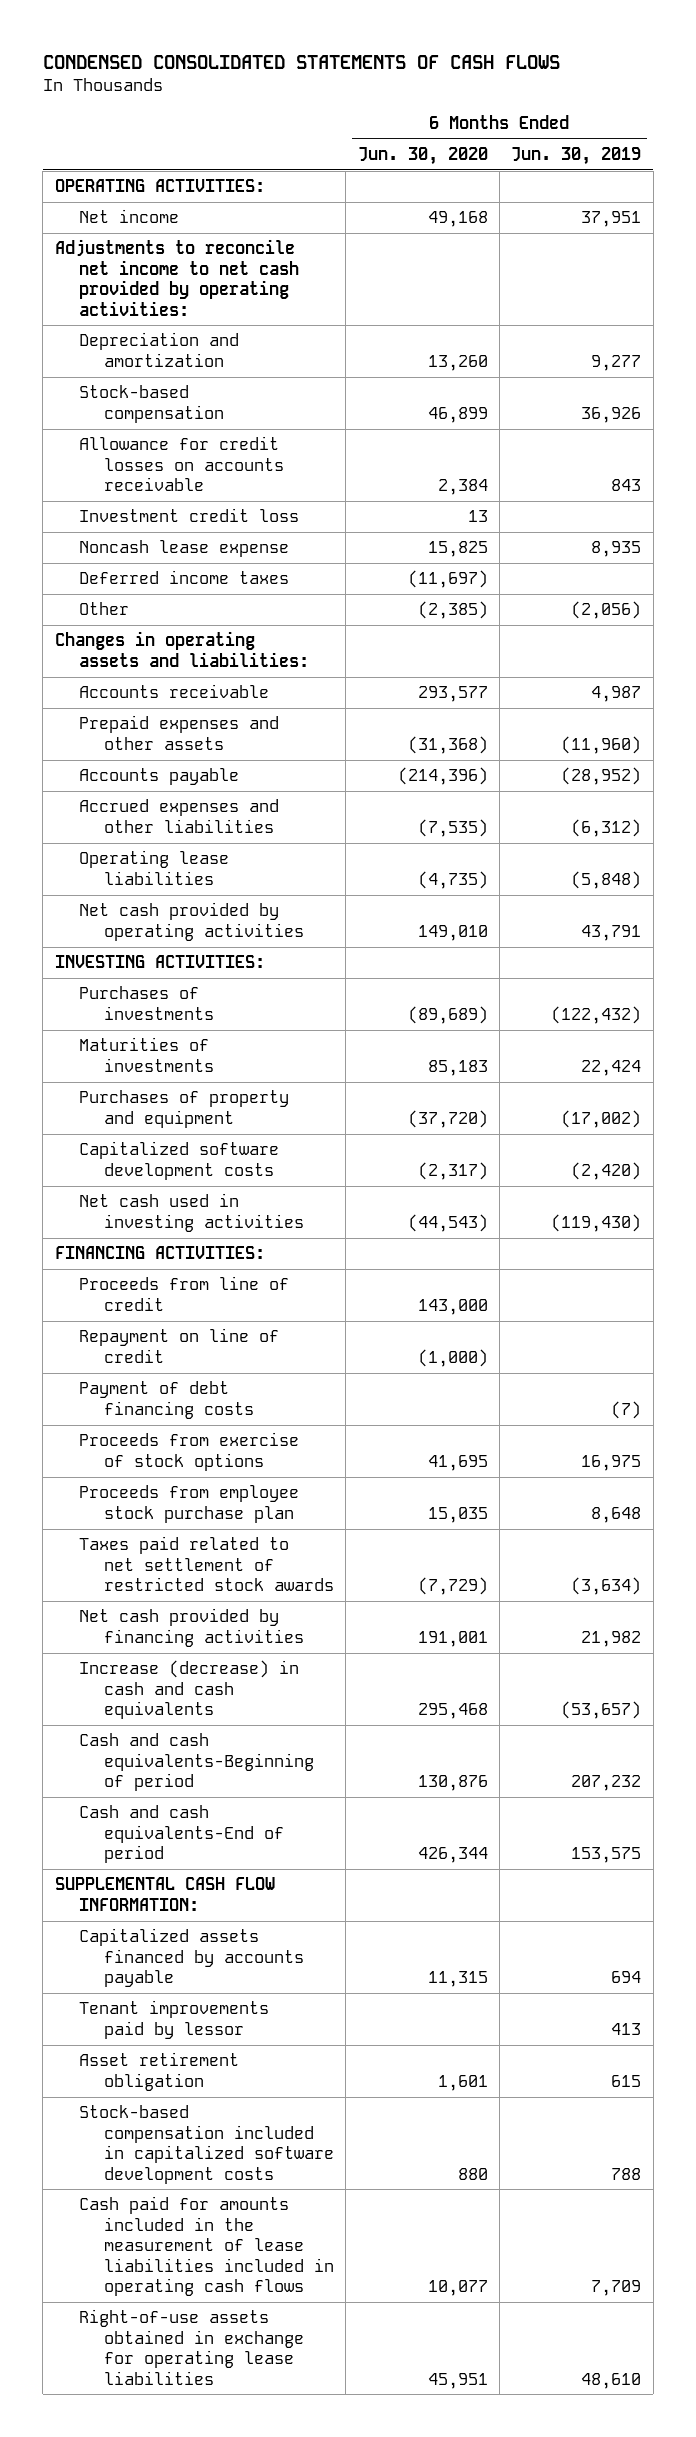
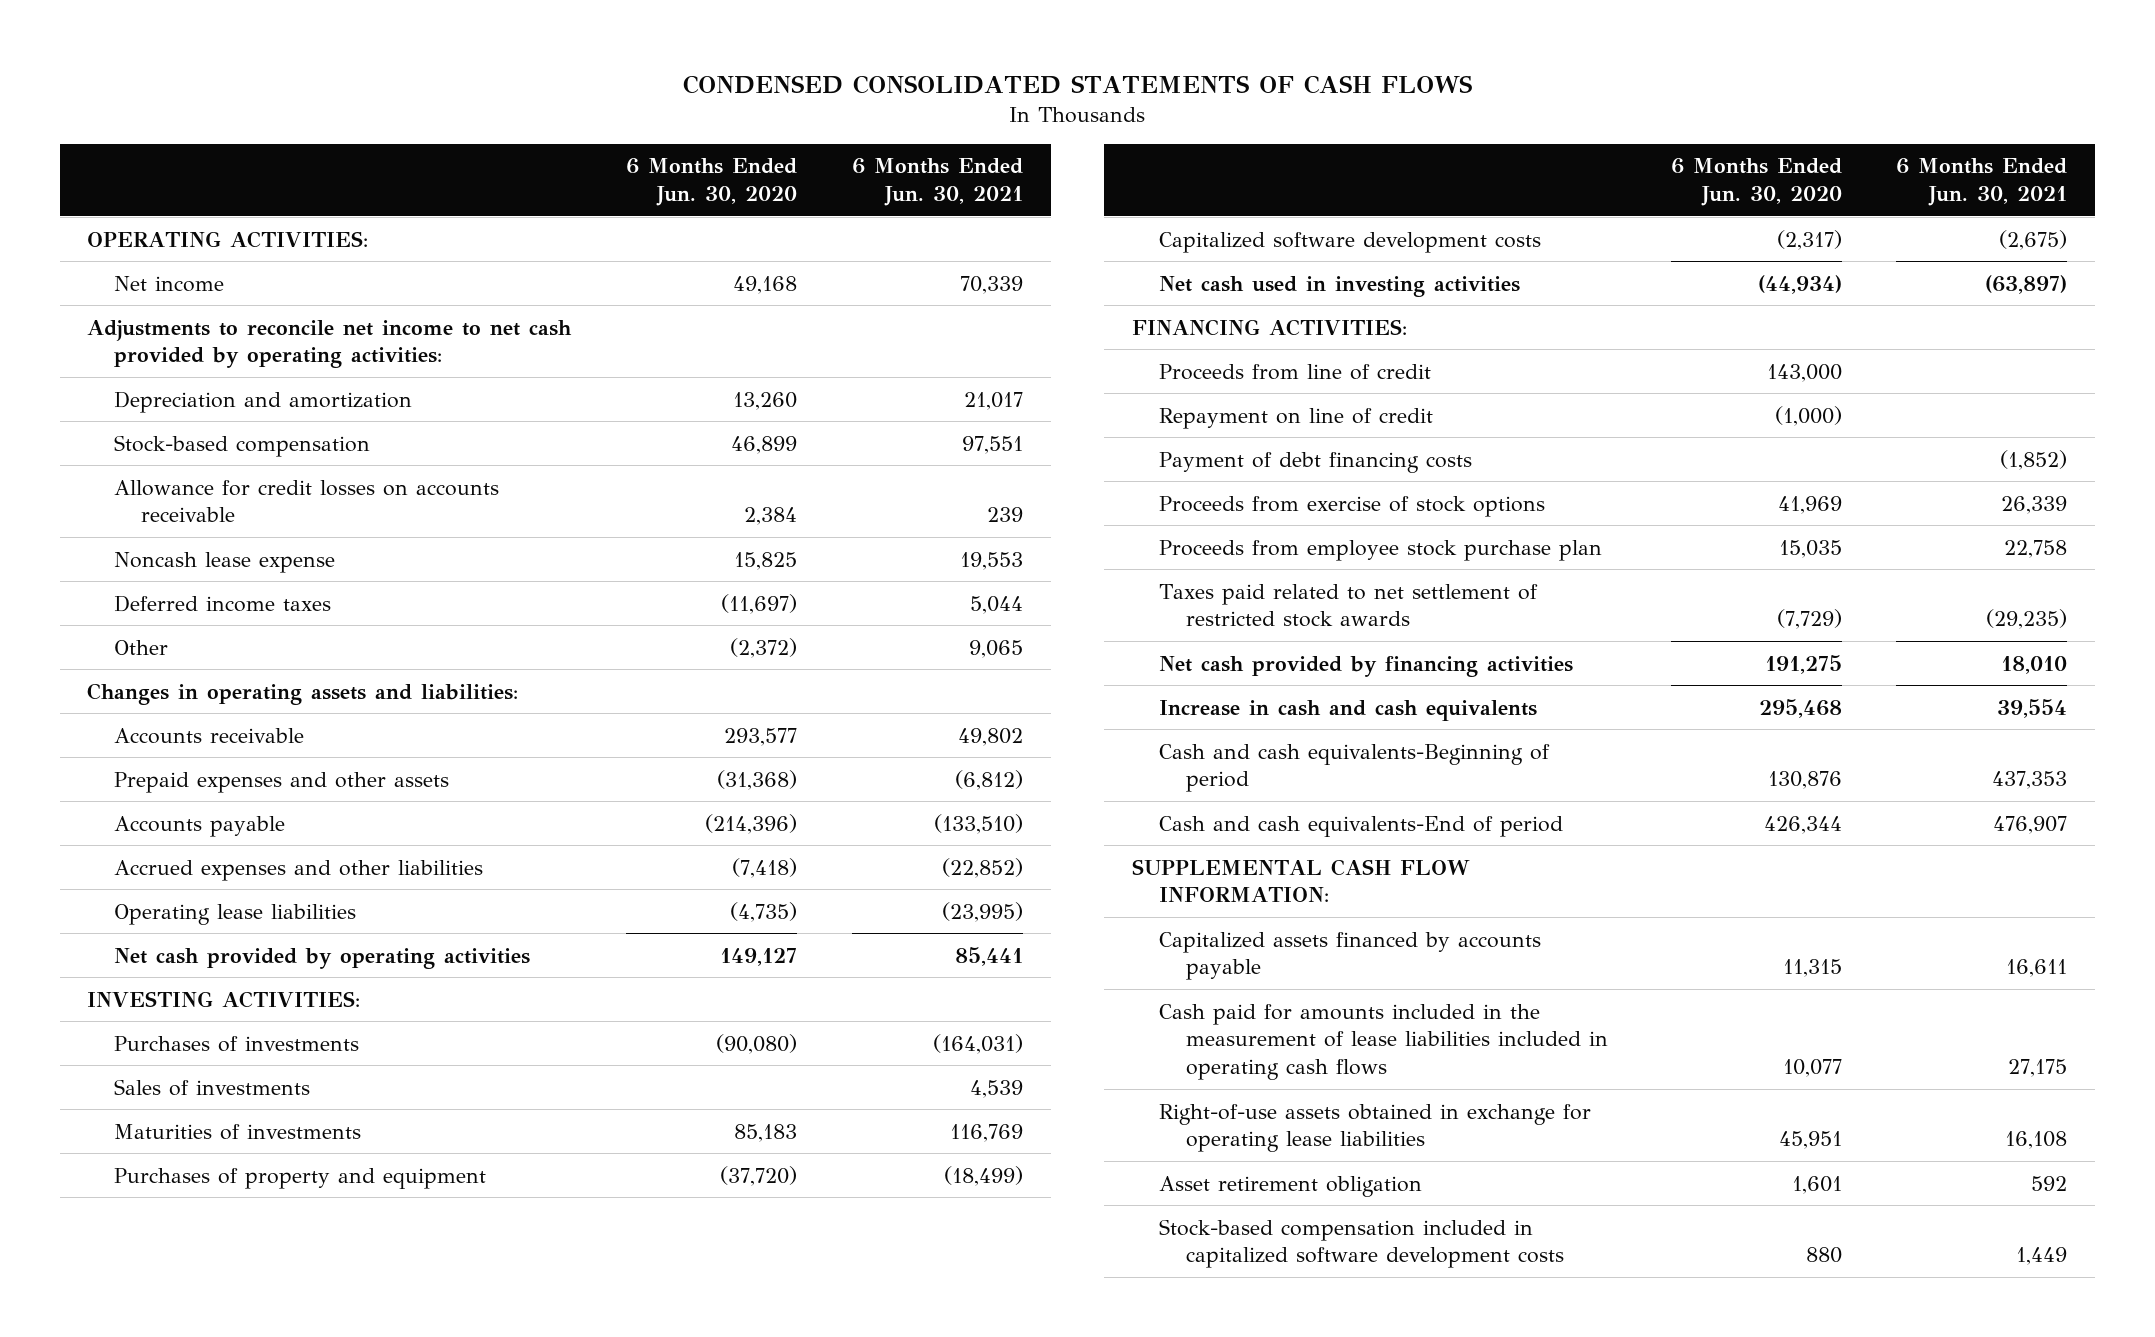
[511,146,642,165] Jun. 30, 2019 -> none
none -> [852,158,1024,206] 6 Months Ended Jun. 30, 2021
[79,508,300,523] Investment credit loss -> none
[417,601,488,620] (2,385) -> [730,637,798,658] (2,372)
[417,818,488,837] (7,535) -> [732,857,798,878] (7,418)
[417,924,488,941] 149,010 -> [720,947,798,966] 149,127
[407,1005,488,1024] (89,689) -> [716,1033,798,1054] (90,080)
none -> [114,1078,311,1096] Sales of investments
[407,1213,488,1232] (44,543) -> [1757,274,1842,294] (44,934)
[427,1454,488,1471] 41,695 -> [1777,495,1842,514] 41,969
[417,1630,488,1647] 191,001 -> [1764,654,1842,674] 191,275
[79,1660,300,1720] Increase (decrease) in cash and cash equivalents -> [1158,699,1537,721] Increase in cash and cash equivalents
[79,2000,270,2039] Tenant improvements paid by lessor -> none
[79,2052,240,2091] Asset retirement obligation -> [1158,1175,1422,1197] Asset retirement obligation
[79,2105,334,2184] Stock-based compensation included in capitalized software development costs -> [1158,1218,1564,1269] Stock-based compensation included in capitalized software development costs

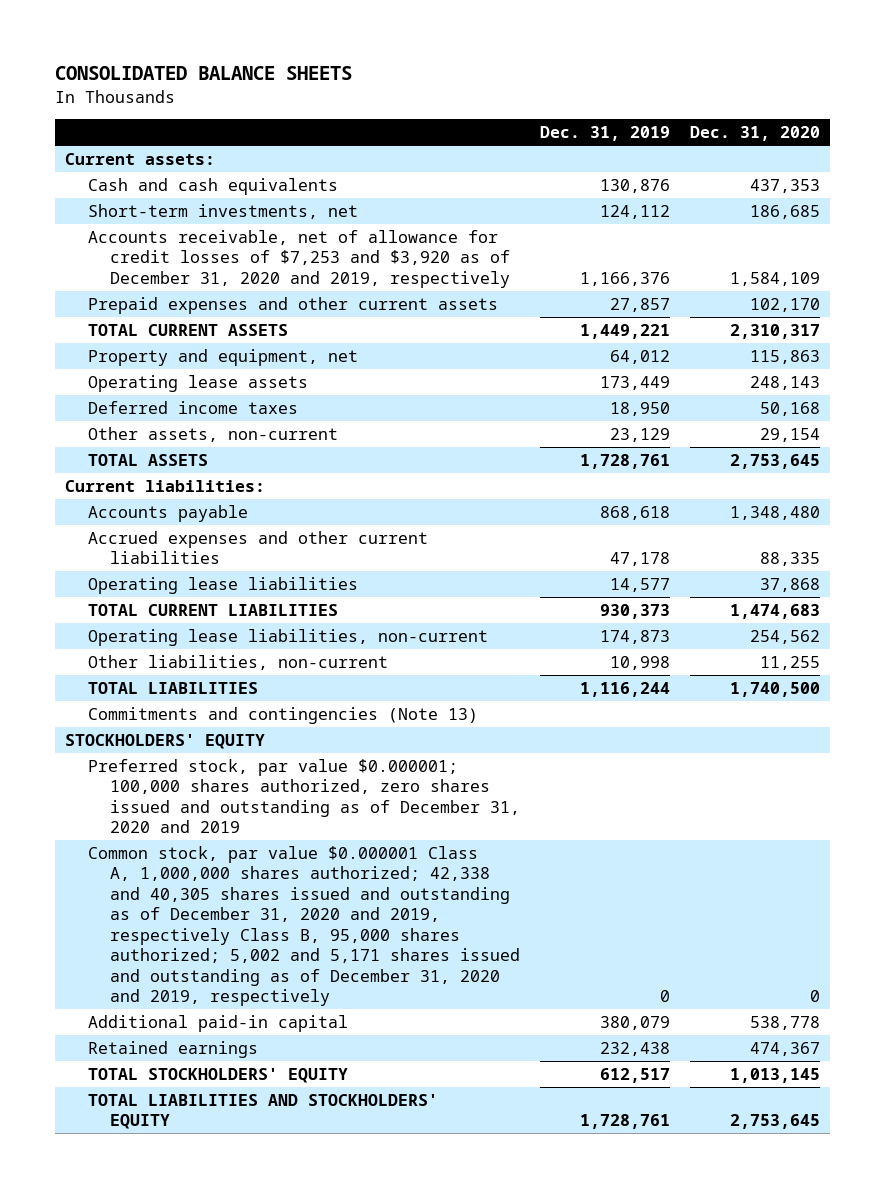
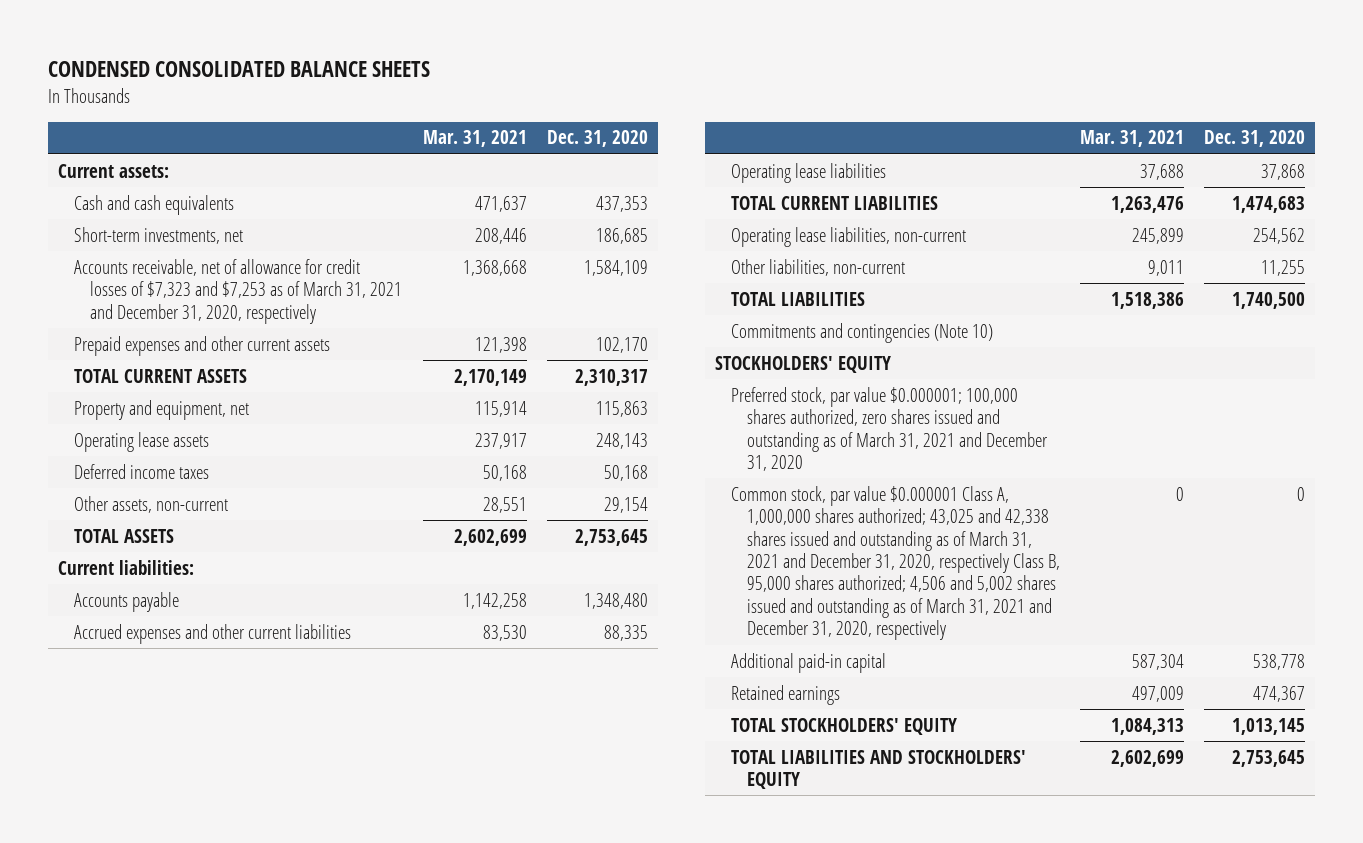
[54,66,352,81] CONSOLIDATED BALANCE SHEETS -> [48,61,431,78] CONDENSED CONSOLIDATED BALANCE SHEETS
[540,126,671,142] Dec. 31, 2019 -> none
none -> [422,130,527,148] Mar. 31, 2021
[87,229,511,288] Accounts receivable, net of allowance for credit losses of $7,253 and $3,920 as of December 31, 2020 and 2019, respectively -> [73,258,402,324] Accounts receivable, net of allowance for credit losses of $7,323 and $7,253 as of March 31, 2021 and December 31, 2020, respectively
[87,706,478,724] Commitments and contingencies (Note 13) -> [731,322,994,343] Commitments and contingencies (Note 10)
[87,758,521,834] Preferred stock, par value $0.000001; 100,000 shares authorized, zero shares issued and outstanding as of December 31, 2020 and 2019 -> [731,386,1048,472] Preferred stock, par value $0.000001; 100,000 shares authorized, zero shares issued and outstanding as of March 31, 2021 and December 31, 2020
[87,845,521,1007] Common stock, par value $0.000001 Class A, 1,000,000 shares authorized; 42,338 and 40,305 shares issued and outstanding as of December 31, 2020 and 2019, respectively Class B, 95,000 shares authorized; 5,002 and 5,171 shares issued and outstanding as of December 31, 2020 and 2019, respectively -> [731,485,1060,641] Common stock, par value $0.000001 Class A, 1,000,000 shares authorized; 43,025 and 42,338 shares issued and outstanding as of March 31, 2021 and December 31, 2020, respectively Class B, 95,000 shares authorized; 4,506 and 5,002 shares issued and outstanding as of March 31, 2021 and December 31, 2020, respectively

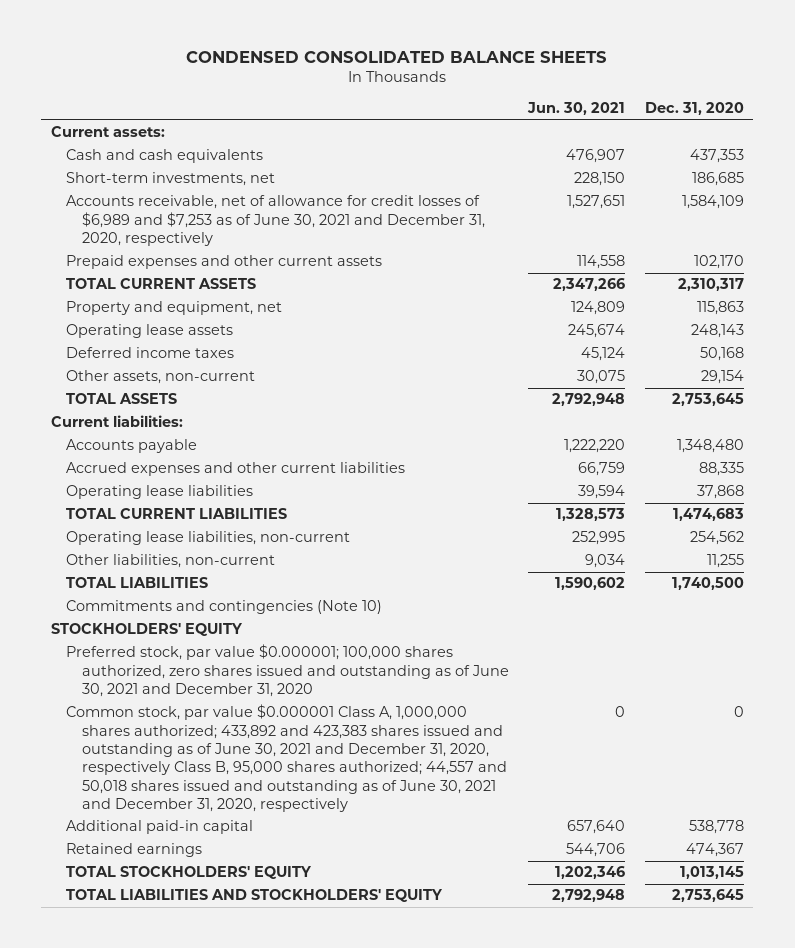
[422,130,527,148] Mar. 31, 2021 -> none
none -> [527,102,626,116] Jun. 30, 2021
[73,258,402,324] Accounts receivable, net of allowance for credit losses of $7,323 and $7,253 as of March 31, 2021 and December 31, 2020, respectively -> [66,195,485,247] Accounts receivable, net of allowance for credit losses of $6,989 and $7,253 as of June 30, 2021 and December 31, 2020, respectively
[731,386,1048,472] Preferred stock, par value $0.000001; 100,000 shares authorized, zero shares issued and outstanding as of March 31, 2021 and December 31, 2020 -> [66,644,509,698] Preferred stock, par value $0.000001; 100,000 shares authorized, zero shares issued and outstanding as of June 30, 2021 and December 31, 2020
[731,485,1060,641] Common stock, par value $0.000001 Class A, 1,000,000 shares authorized; 43,025 and 42,338 shares issued and outstanding as of March 31, 2021 and December 31, 2020, respectively Class B, 95,000 shares authorized; 4,506 and 5,002 shares issued and outstanding as of March 31, 2021 and December 31, 2020, respectively -> [66,704,507,812] Common stock, par value $0.000001 Class A, 1,000,000 shares authorized; 433,892 and 423,383 shares issued and outstanding as of June 30, 2021 and December 31, 2020, respectively Class B, 95,000 shares authorized; 44,557 and 50,018 shares issued and outstanding as of June 30, 2021 and December 31, 2020, respectively

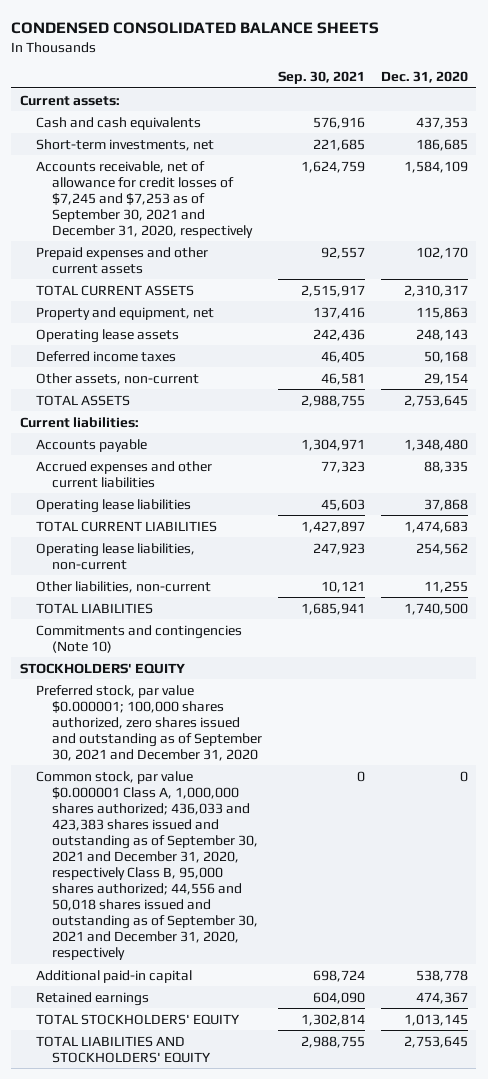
[527,102,626,116] Jun. 30, 2021 -> none
none -> [277,71,365,85] Sep. 30, 2021
[66,195,485,247] Accounts receivable, net of allowance for credit losses of $6,989 and $7,253 as of June 30, 2021 and December 31, 2020, respectively -> [35,160,253,238] Accounts receivable, net of allowance for credit losses of $7,245 and $7,253 as of September 30, 2021 and December 31, 2020, respectively
[66,644,509,698] Preferred stock, par value $0.000001; 100,000 shares authorized, zero shares issued and outstanding as of June 30, 2021 and December 31, 2020 -> [35,684,262,761] Preferred stock, par value $0.000001; 100,000 shares authorized, zero shares issued and outstanding as of September 30, 2021 and December 31, 2020
[66,704,507,812] Common stock, par value $0.000001 Class A, 1,000,000 shares authorized; 433,892 and 423,383 shares issued and outstanding as of June 30, 2021 and December 31, 2020, respectively Class B, 95,000 shares authorized; 44,557 and 50,018 shares issued and outstanding as of June 30, 2021 and December 31, 2020, respectively -> [35,770,258,961] Common stock, par value $0.000001 Class A, 1,000,000 shares authorized; 436,033 and 423,383 shares issued and outstanding as of September 30, 2021 and December 31, 2020, respectively Class B, 95,000 shares authorized; 44,556 and 50,018 shares issued and outstanding as of September 30, 2021 and December 31, 2020, respectively

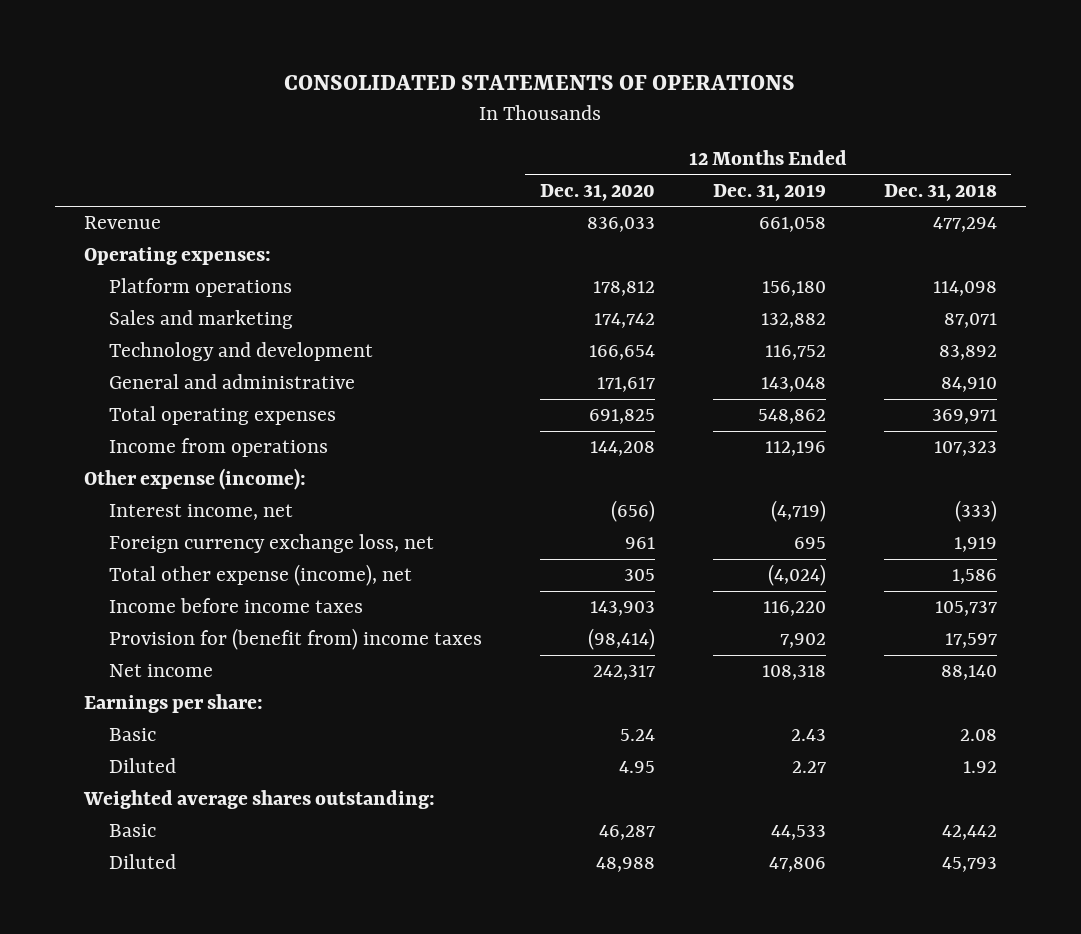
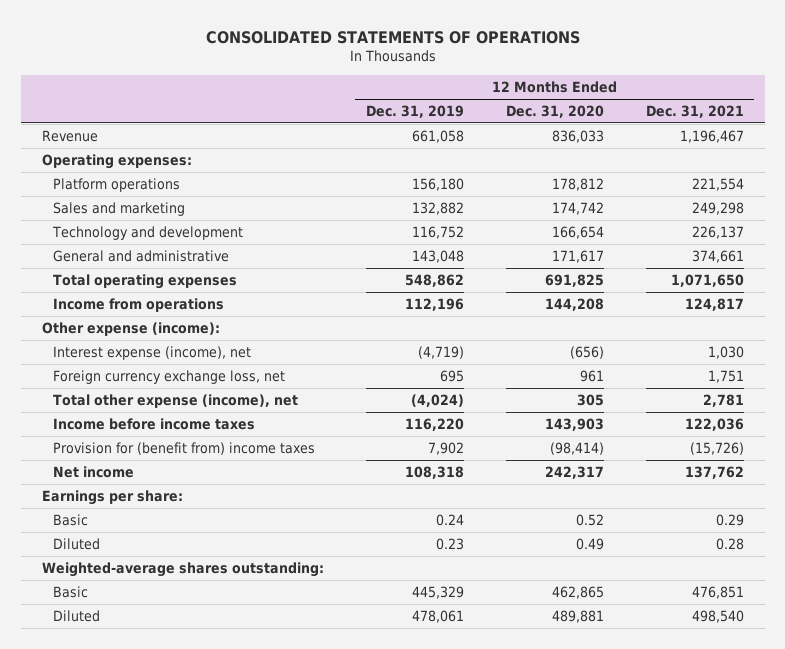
[883,183,997,201] Dec. 31, 2018 -> none
none -> [645,105,744,119] Dec. 31, 2021
[108,504,293,521] Interest income, net -> [53,345,252,360] Interest expense (income), net
[619,729,655,742] 5.24 -> [575,513,604,526] 0.52
[790,729,826,742] 2.43 -> [435,513,464,526] 0.24
[618,761,655,774] 4.95 -> [575,537,604,550] 0.49
[791,761,826,774] 2.27 -> [435,537,464,550] 0.23
[83,790,436,810] Weighted average shares outstanding: -> [41,561,324,577] Weighted-average shares outstanding:
[598,825,655,841] 46,287 -> [551,585,604,599] 462,865
[770,825,826,841] 44,533 -> [411,585,464,599] 445,329
[595,857,655,873] 48,988 -> [551,609,604,623] 489,881
[768,857,826,873] 47,806 -> [411,609,464,623] 478,061

